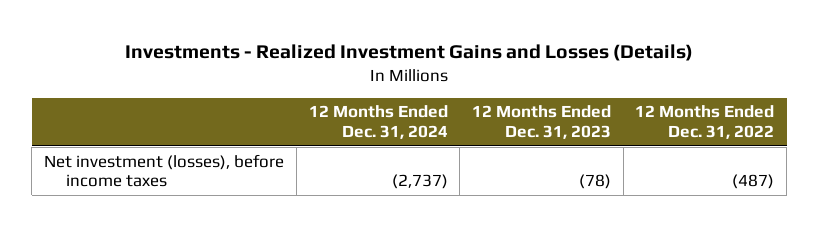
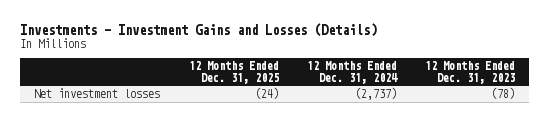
[125,44,694,62] Investments - Realized Investment Gains and Losses (Details) -> [20,23,378,38] Investments - Investment Gains and Losses (Details)
[635,105,775,139] 12 Months Ended Dec. 31, 2022 -> none
none -> [188,61,279,84] 12 Months Ended Dec. 31, 2025
[44,153,285,188] Net investment (losses), before income taxes -> [34,88,161,99] Net investment losses

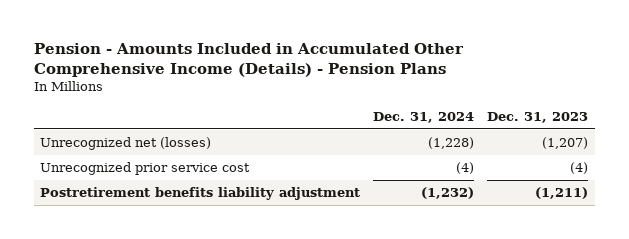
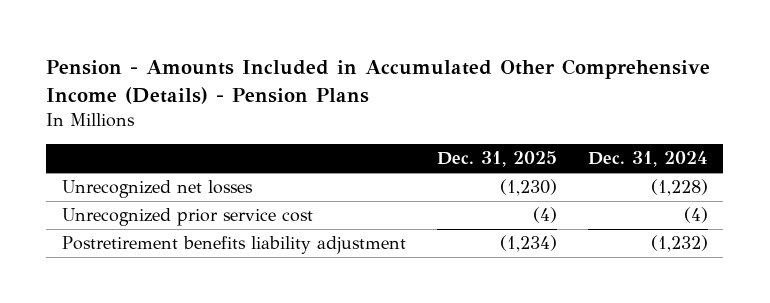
[487,111,589,123] Dec. 31, 2023 -> none
none -> [436,151,557,168] Dec. 31, 2025
[40,137,212,151] Unrecognized net (losses) -> [61,180,253,199] Unrecognized net losses

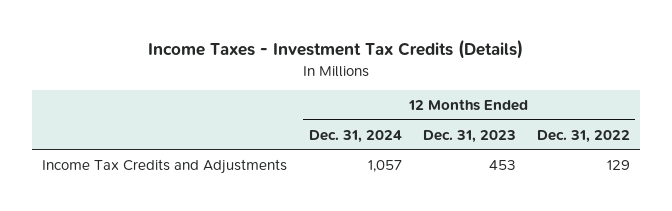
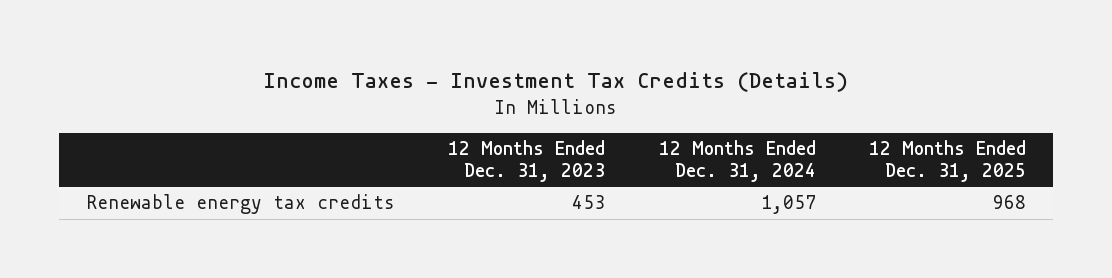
[536,129,630,143] Dec. 31, 2022 -> none
none -> [869,139,1027,183] 12 Months Ended Dec. 31, 2025
[42,158,288,174] Income Tax Credits and Adjustments -> [85,194,395,215] Renewable energy tax credits

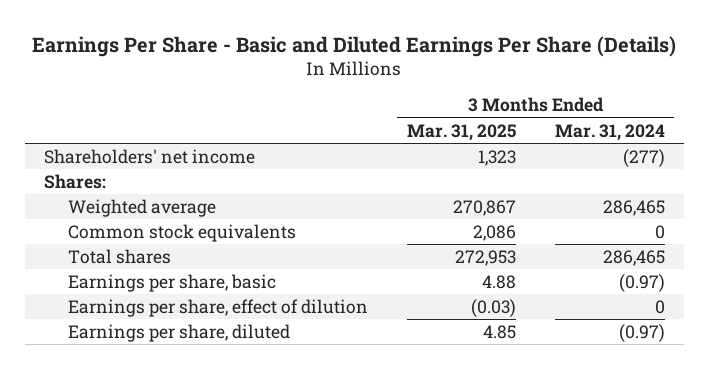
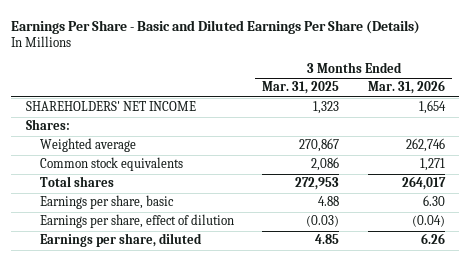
[554,123,665,141] Mar. 31, 2024 -> none
none -> [367,80,445,95] Mar. 31, 2026
[43,149,255,165] Shareholders' net income -> [25,101,196,112] SHAREHOLDERS' NET INCOME

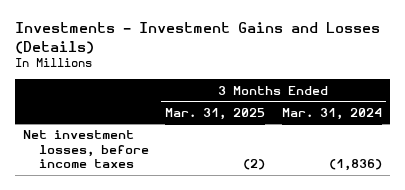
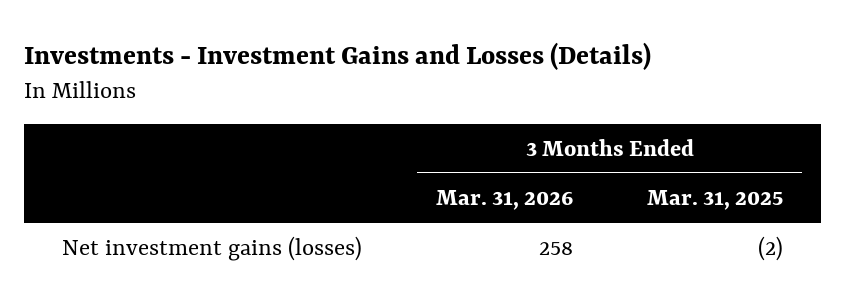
[281,107,382,120] Mar. 31, 2024 -> none
none -> [436,189,574,210] Mar. 31, 2026
[23,130,150,169] Net investment losses, before income taxes -> [61,235,362,261] Net investment gains (losses)

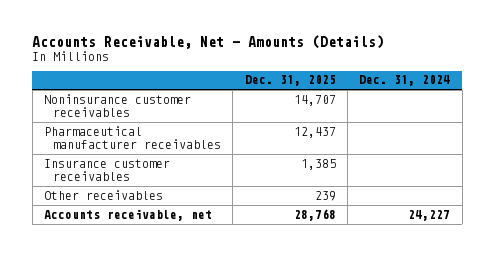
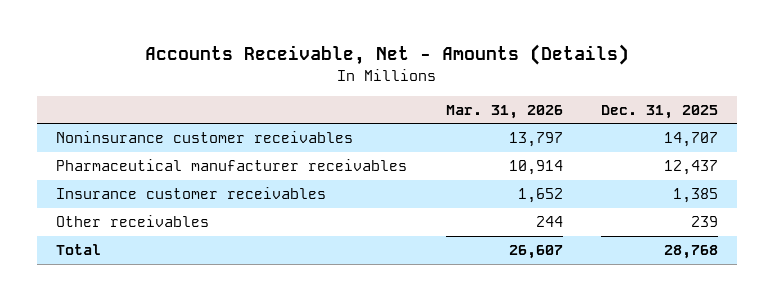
[359,75,451,87] Dec. 31, 2024 -> none
none -> [445,104,563,119] Mar. 31, 2026
[43,208,212,221] Accounts receivable, net -> [56,244,102,256] Total

